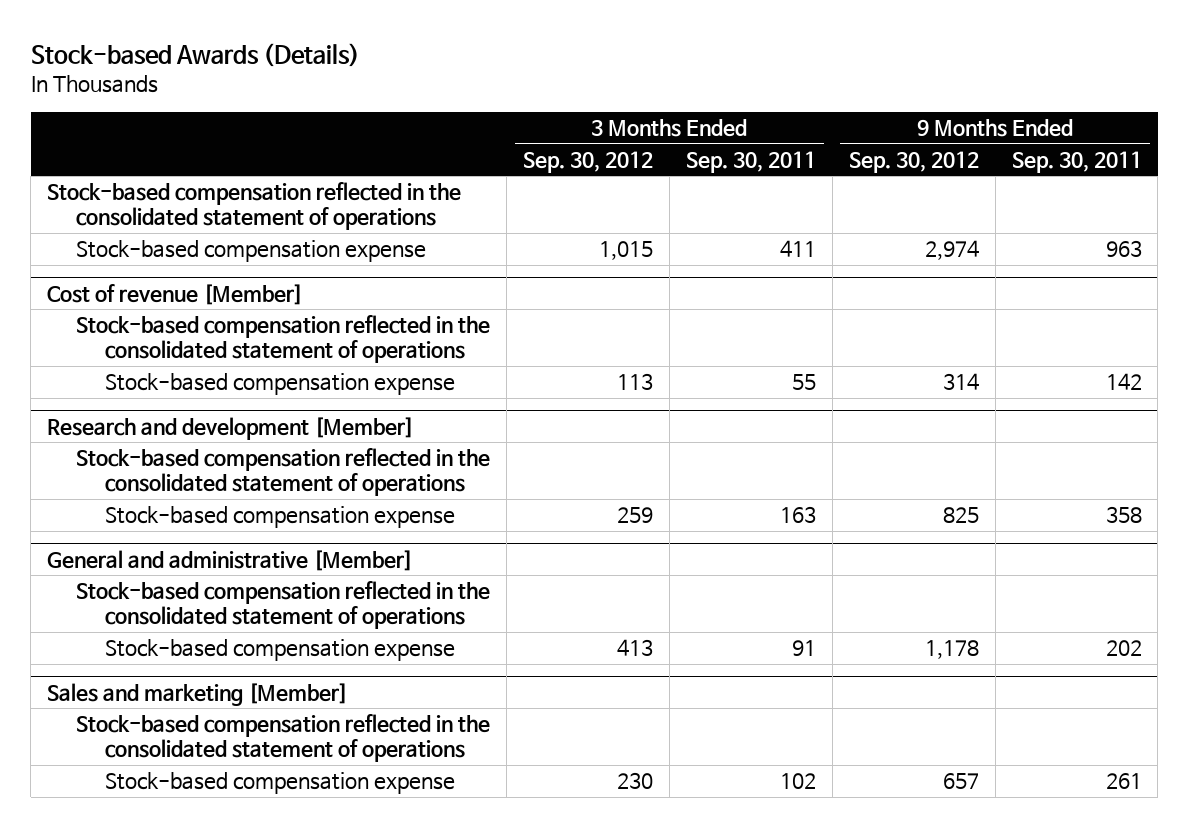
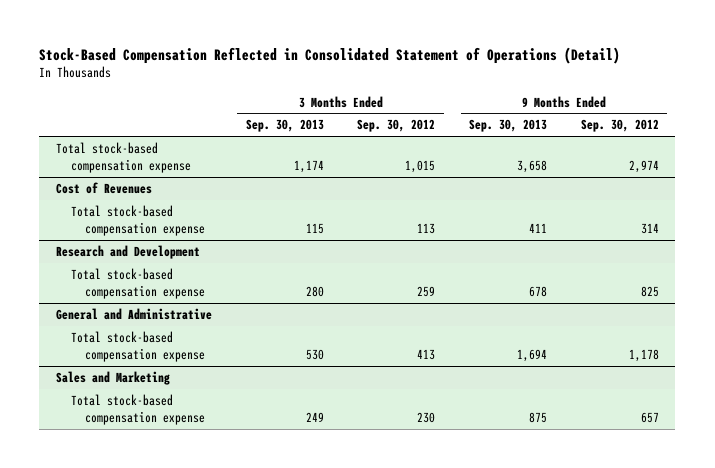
[30,42,360,67] Stock-based Awards (Details) -> [39,46,621,64] Stock-Based Compensation Reflected in Consolidated Statement of Operations (Detail)
[685,150,816,173] Sep. 30, 2011 -> none
[1011,150,1142,173] Sep. 30, 2011 -> none
none -> [245,119,324,133] Sep. 30, 2013
none -> [469,119,548,133] Sep. 30, 2013
[47,182,462,231] Stock-based compensation reflected in the consolidated statement of operations -> none
[47,283,304,305] Cost of revenue [Member] -> none
[76,315,491,364] Stock-based compensation reflected in the consolidated statement of operations -> none
[76,448,491,497] Stock-based compensation reflected in the consolidated statement of operations -> none
[76,581,491,630] Stock-based compensation reflected in the consolidated statement of operations -> none
[76,714,491,763] Stock-based compensation reflected in the consolidated statement of operations -> none
[76,240,427,263] Stock-based compensation expense -> [56,141,191,173] Total stock-based compensation expense
none -> [56,181,153,194] Cost of Revenues
[105,373,456,396] Stock-based compensation expense -> [70,204,206,236] Total stock-based compensation expense
[47,416,415,440] Research and development [Member] -> [56,244,201,259] Research and Development
[105,506,456,529] Stock-based compensation expense -> [70,267,206,299] Total stock-based compensation expense
[47,549,414,571] General and administrative [Member] -> [56,307,213,320] General and Administrative
[105,639,456,662] Stock-based compensation expense -> [70,330,206,362] Total stock-based compensation expense
[47,682,349,706] Sales and marketing [Member] -> [56,370,171,385] Sales and Marketing
[105,772,456,795] Stock-based compensation expense -> [70,393,206,425] Total stock-based compensation expense

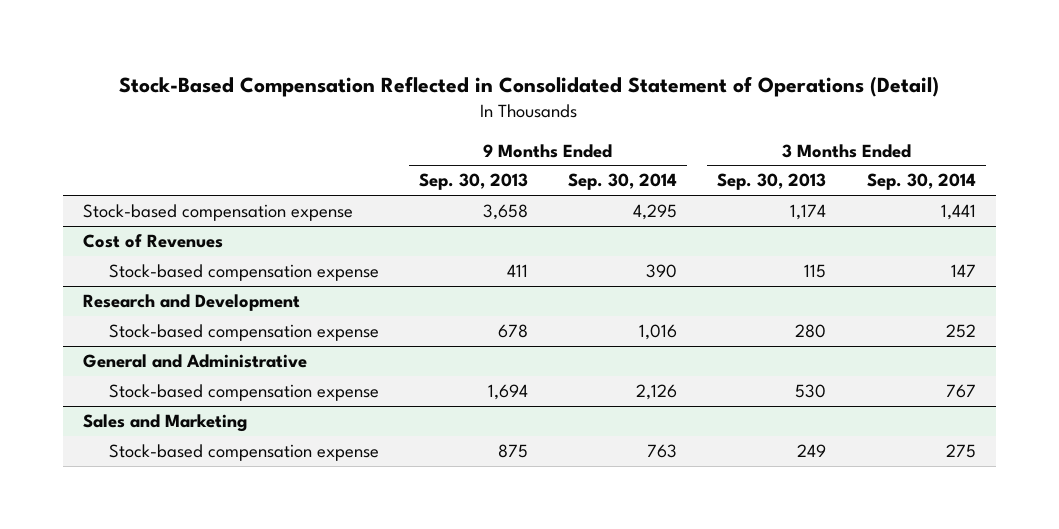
[357,119,436,133] Sep. 30, 2012 -> none
[580,119,659,133] Sep. 30, 2012 -> none
none -> [568,173,678,191] Sep. 30, 2014
none -> [866,173,976,191] Sep. 30, 2014
[56,141,191,173] Total stock-based compensation expense -> [83,203,354,221] Stock-based compensation expense
[70,204,206,236] Total stock-based compensation expense -> [109,263,380,281] Stock-based compensation expense
[70,267,206,299] Total stock-based compensation expense -> [109,323,380,341] Stock-based compensation expense
[70,330,206,362] Total stock-based compensation expense -> [109,383,380,401] Stock-based compensation expense
[70,393,206,425] Total stock-based compensation expense -> [109,443,380,461] Stock-based compensation expense

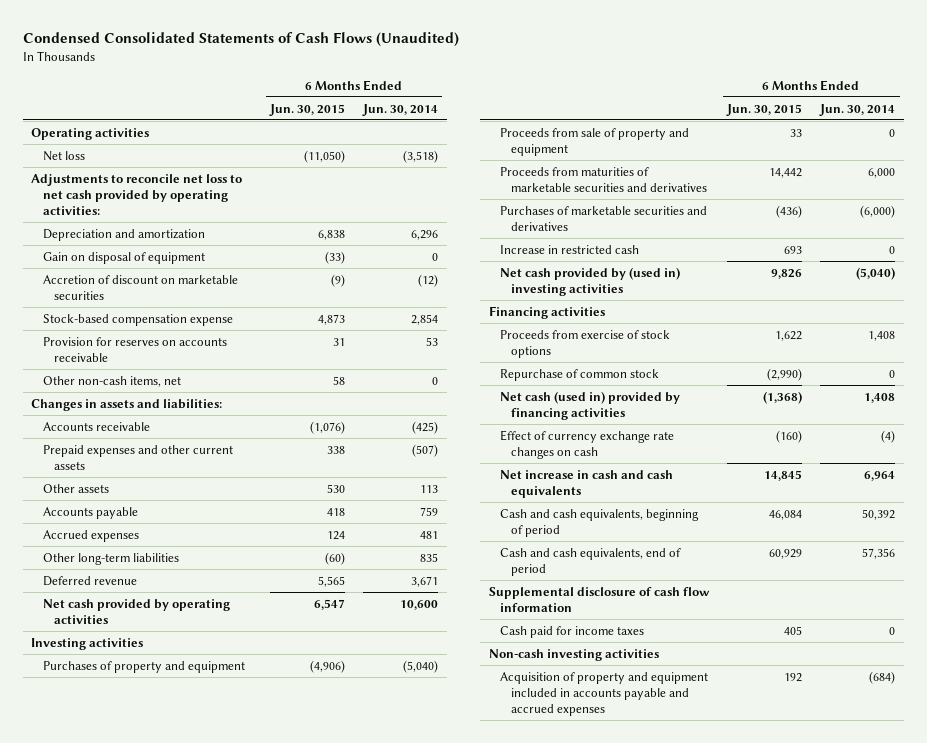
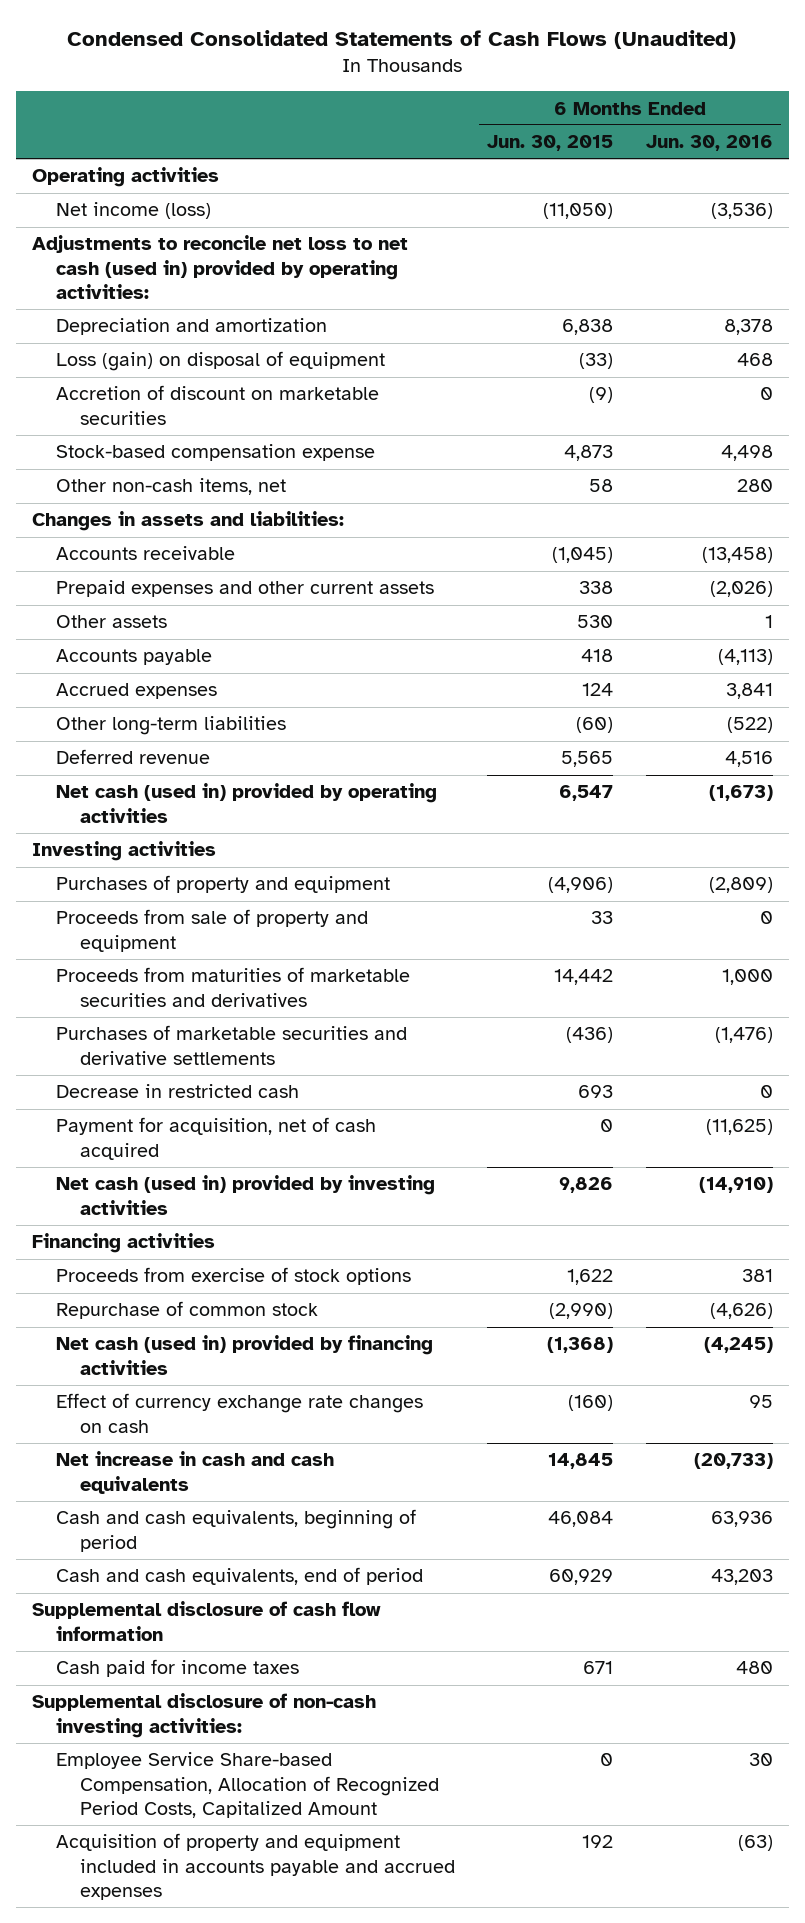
[362,103,439,116] Jun. 30, 2014 -> none
none -> [645,135,773,152] Jun. 30, 2016
[42,150,85,161] Net loss -> [55,202,211,220] Net income (loss)
[31,173,243,215] Adjustments to reconcile net loss to net cash provided by operating activities: -> [32,235,409,299] Adjustments to reconcile net loss to net cash (used in) provided by operating activities:
[42,251,205,264] Gain on disposal of equipment -> [55,351,385,372] Loss (gain) on disposal of equipment
[42,336,227,362] Provision for reserves on accounts receivable -> none
[310,420,346,434] (1,076) -> [552,547,614,564] (1,045)
[42,598,230,624] Net cash provided by operating activities -> [55,783,437,823] Net cash (used in) provided by operating activities
[499,205,707,231] Purchases of marketable securities and derivatives -> [55,1025,407,1065] Purchases of marketable securities and derivative settlements
[499,244,639,254] Increase in restricted cash -> [55,1084,299,1099] Decrease in restricted cash
none -> [55,1117,376,1160] Payment for acquisition, net of cash acquired
[499,266,680,296] Net cash provided by (used in) investing activities -> [55,1175,435,1215] Net cash (used in) provided by investing activities
[784,625,803,635] 405 -> [583,1661,614,1675] 671
[488,648,659,661] Non-cash investing activities -> [32,1693,377,1738] Supplemental disclosure of non-cash investing activities:
none -> [55,1752,439,1818] Employee Service Share-based Compensation, Allocation of Recognized Period Costs, Capitalized Amount

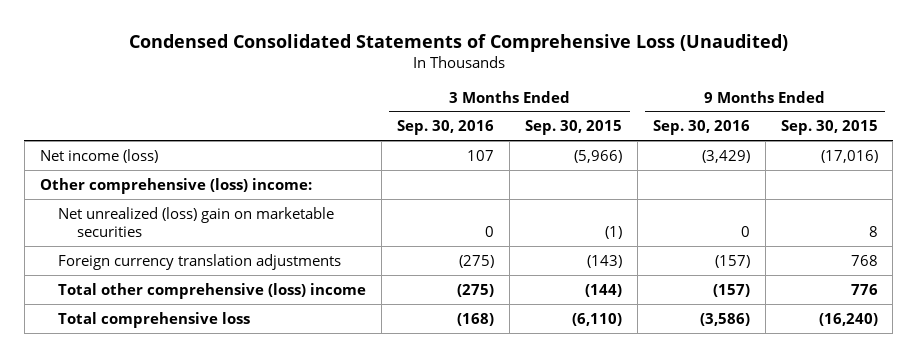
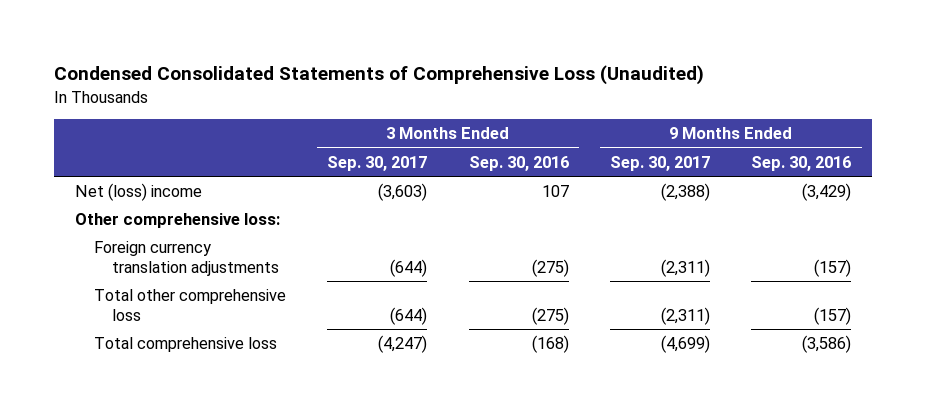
[524,120,622,136] Sep. 30, 2015 -> none
[780,120,878,136] Sep. 30, 2015 -> none
none -> [327,155,428,171] Sep. 30, 2017
none -> [609,155,710,171] Sep. 30, 2017
[58,206,335,238] Net unrealized (loss) gain on marketable securities -> none
[39,148,158,163] Net income (loss) -> [75,183,203,202] Net (loss) income
[39,177,312,194] Other comprehensive (loss) income: -> [75,213,281,229] Other comprehensive loss:
[58,282,367,299] Total other comprehensive (loss) income -> [93,289,286,321] Total other comprehensive loss

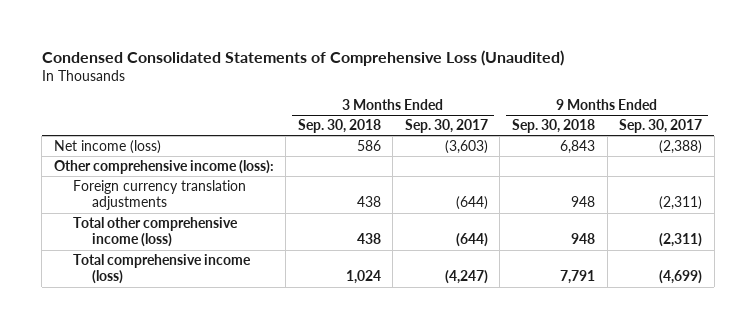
[468,155,569,171] Sep. 30, 2016 -> none
[751,155,852,171] Sep. 30, 2016 -> none
none -> [297,119,381,134] Sep. 30, 2018
none -> [512,119,596,134] Sep. 30, 2018
[75,183,203,202] Net (loss) income -> [53,139,161,154] Net income (loss)
[75,213,281,229] Other comprehensive loss: -> [53,159,274,174] Other comprehensive income (loss):
[93,289,286,321] Total other comprehensive loss -> [72,216,238,248] Total other comprehensive income (loss)
[93,337,277,353] Total comprehensive loss -> [72,253,251,285] Total comprehensive income (loss)

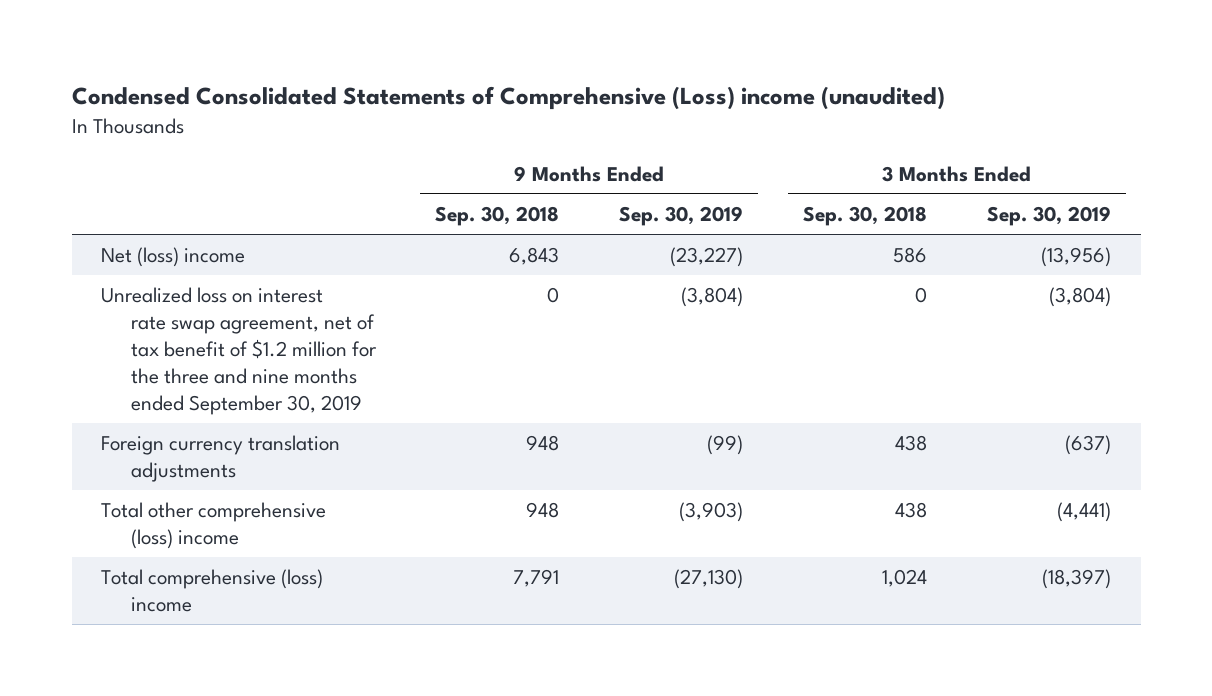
[41,49,564,66] Condensed Consolidated Statements of Comprehensive Loss (Unaudited) -> [71,86,945,111] Condensed Consolidated Statements of Comprehensive (Loss) income (unaudited)
[404,119,488,134] Sep. 30, 2017 -> none
[619,119,703,134] Sep. 30, 2017 -> none
none -> [619,205,744,226] Sep. 30, 2019
none -> [986,205,1111,226] Sep. 30, 2019
[53,159,274,174] Other comprehensive income (loss): -> none
[53,139,161,154] Net income (loss) -> [101,246,246,267] Net (loss) income
none -> [101,286,377,416] Unrealized loss on interest rate swap agreement, net of tax benefit of $1.2 million for the three and nine months ended September 30, 2019
[72,216,238,248] Total other comprehensive income (loss) -> [101,501,327,550] Total other comprehensive (loss) income
[72,253,251,285] Total comprehensive income (loss) -> [101,568,324,613] Total comprehensive (loss) income

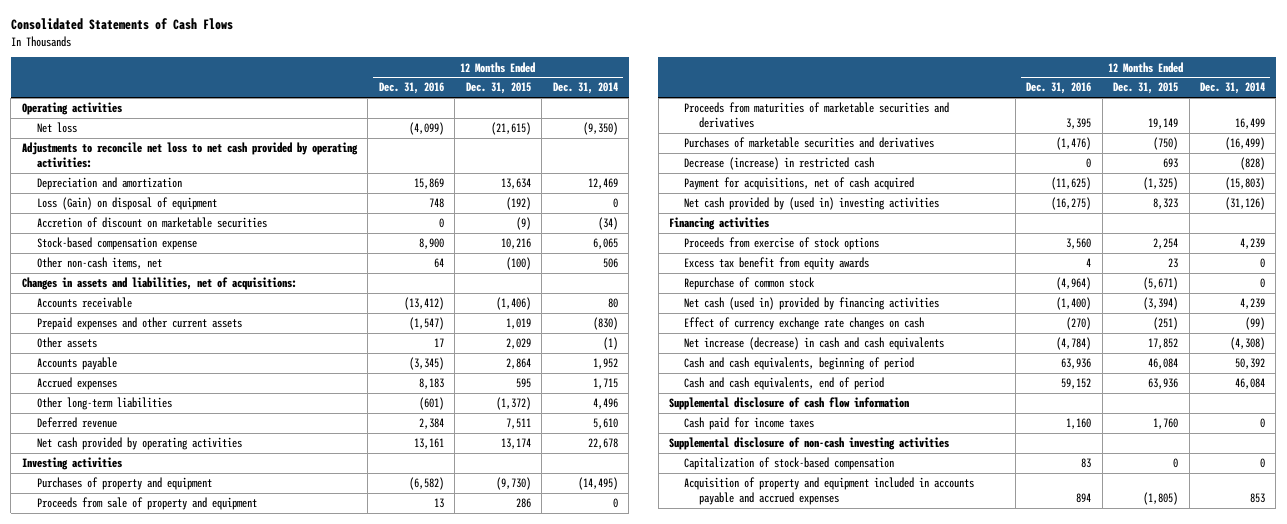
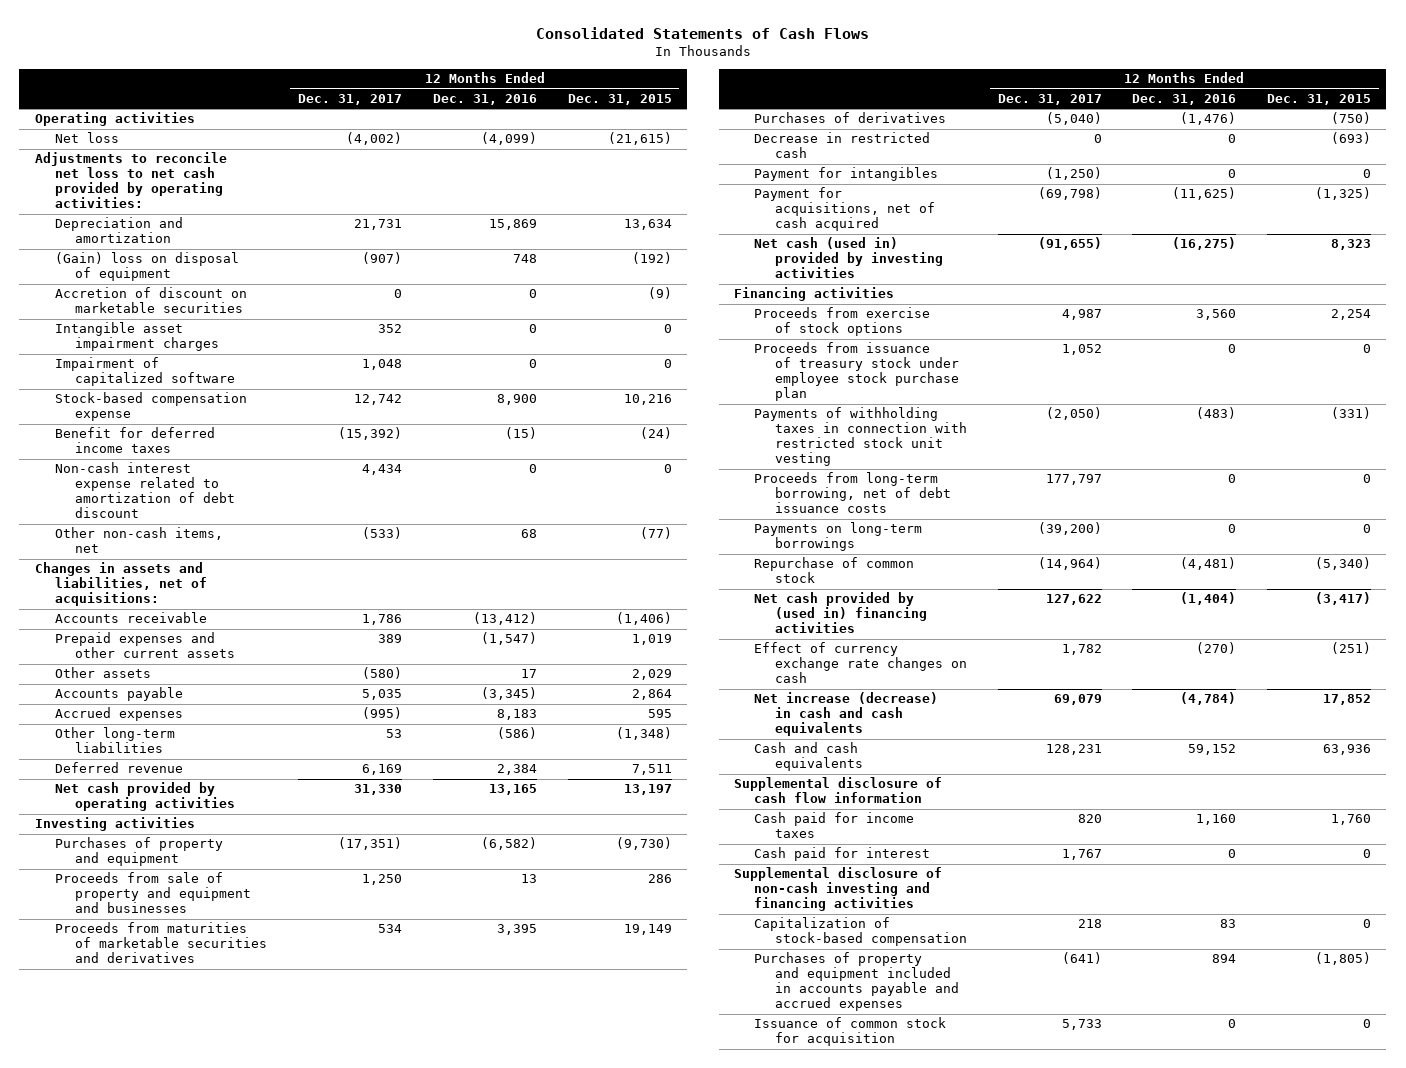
[552,82,618,95] Dec. 31, 2014 -> none
none -> [298,93,403,105] Dec. 31, 2017
[36,197,217,211] Loss (Gain) on disposal of equipment -> [55,252,240,282] (Gain) loss on disposal of equipment
none -> [55,322,220,352] Intangible asset impairment charges
none -> [55,357,236,387] Impairment of capitalized software
none -> [55,427,216,454] Benefit for deferred income taxes
none -> [55,462,236,519] Non-cash interest expense related to amortization of debt discount
[433,258,444,269] 64 -> [520,529,537,539] 68
[505,257,531,271] (100) -> [639,527,672,540] (77)
[418,397,444,411] (601) -> [496,727,537,740] (586)
[495,397,531,411] (1,372) -> [615,727,672,741] (1,348)
[413,438,444,450] 13,161 -> [488,784,537,796] 13,165
[500,438,531,450] 13,174 -> [623,784,672,796] 13,197
[36,497,257,511] Proceeds from sale of property and equipment -> [55,872,252,914] Proceeds from sale of property and equipment and businesses
[684,137,935,149] Purchases of marketable securities and derivatives -> [754,112,947,124] Purchases of derivatives
[684,157,875,171] Decrease (increase) in restricted cash -> [754,132,931,159] Decrease in restricted cash
[1163,158,1179,169] 693 -> [1331,132,1372,145] (693)
none -> [754,167,939,182] Payment for intangibles
[684,197,940,211] Net cash provided by (used in) investing activities -> [754,237,943,279] Net cash (used in) provided by investing activities
[684,257,870,271] Excess tax benefit from equity awards -> none
none -> [754,342,959,402] Proceeds from issuance of treasury stock under employee stock purchase plan
none -> [754,407,967,467] Payments of withholding taxes in connection with restricted stock unit vesting
none -> [754,472,951,514] Proceeds from long-term borrowing, net of debt issuance costs
none -> [754,522,923,552] Payments on long-term borrowings
[1056,277,1092,291] (4,964) -> [1180,557,1237,571] (4,481)
[1143,277,1179,291] (5,671) -> [1315,557,1372,571] (5,340)
[684,297,940,311] Net cash (used in) provided by financing activities -> [754,592,927,634] Net cash provided by (used in) financing activities
[1056,297,1092,311] (1,400) -> [1180,592,1237,606] (1,404)
[1143,297,1179,311] (3,394) -> [1315,592,1372,606] (3,417)
[684,377,885,391] Cash and cash equivalents, end of period -> none
[684,357,915,371] Cash and cash equivalents, beginning of period -> [754,742,863,772] Cash and cash equivalents
[1061,358,1092,370] 63,936 -> [1188,744,1237,756] 59,152
[1148,358,1179,370] 46,084 -> [1323,744,1372,756] 63,936
none -> [754,847,931,862] Cash paid for interest
[669,437,950,451] Supplemental disclosure of non-cash investing activities -> [734,867,943,912] Supplemental disclosure of non-cash investing and financing activities
[684,477,975,506] Acquisition of property and equipment included in accounts payable and accrued expenses -> [754,952,959,1012] Purchases of property and equipment included in accounts payable and accrued expenses
none -> [754,1017,947,1047] Issuance of common stock for acquisition

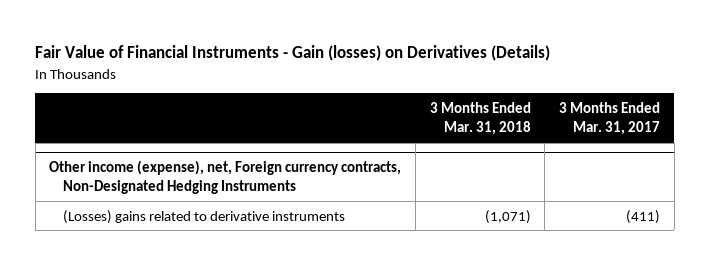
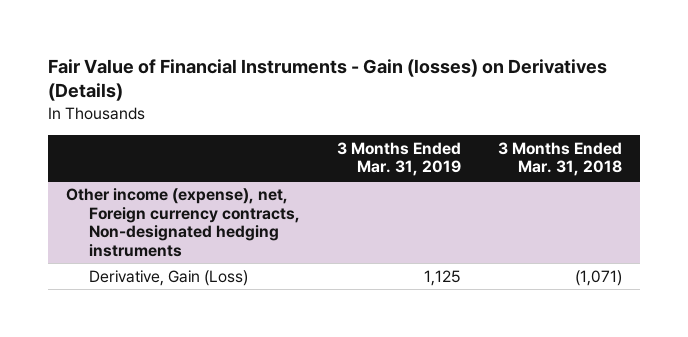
[559,101,661,136] 3 Months Ended Mar. 31, 2017 -> none
none -> [336,141,461,177] 3 Months Ended Mar. 31, 2019
[49,160,402,195] Other income (expense), net, Foreign currency contracts, Non-Designated Hedging Instruments -> [66,187,300,257] Other income (expense), net, Foreign currency contracts, Non-designated hedging instruments
[63,209,346,224] (Losses) gains related to derivative instruments -> [88,269,248,286] Derivative, Gain (Loss)

